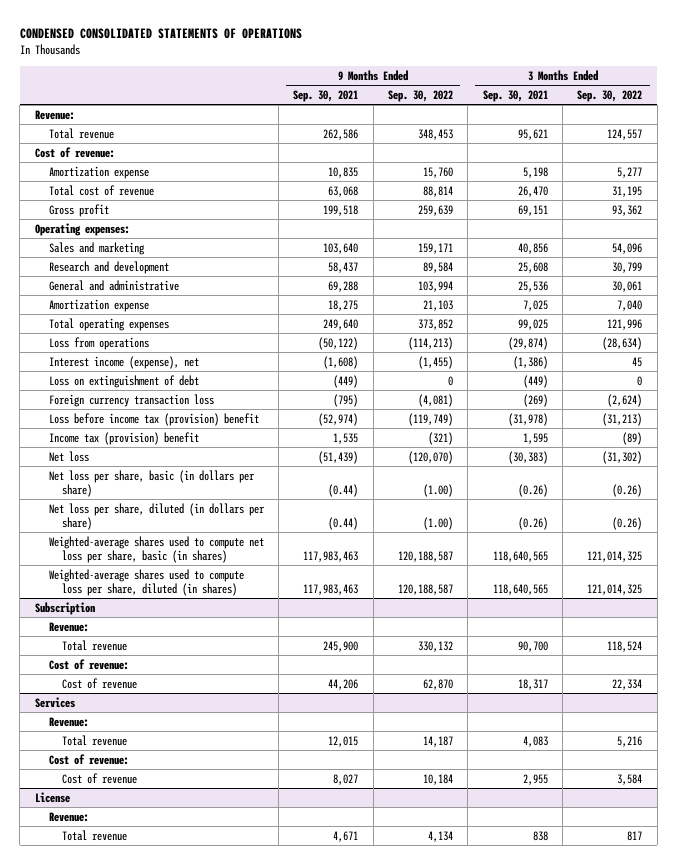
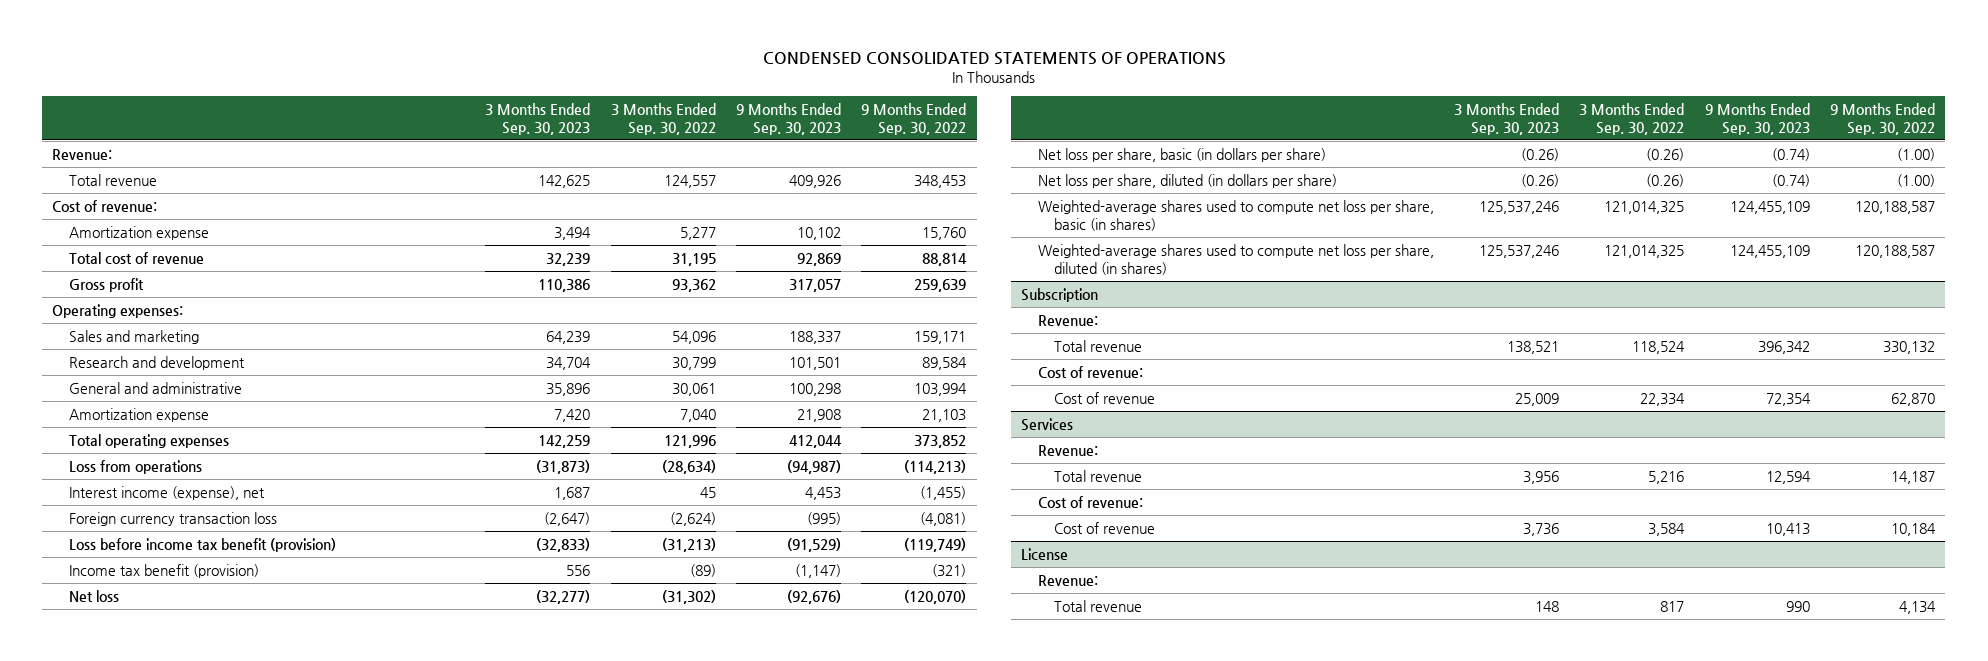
[293,89,359,102] Sep. 30, 2021 -> none
[482,89,548,102] Sep. 30, 2021 -> none
none -> [485,102,591,135] 3 Months Ended Sep. 30, 2023
none -> [735,102,841,135] 9 Months Ended Sep. 30, 2023
[48,374,199,388] Loss on extinguishment of debt -> none
[48,412,259,426] Loss before income tax (provision) benefit -> [68,538,336,553] Loss before income tax benefit (provision)
[48,431,199,445] Income tax (provision) benefit -> [68,564,259,579] Income tax benefit (provision)
[48,568,244,596] Weighted-average shares used to compute loss per share, diluted (in shares) -> [1037,244,1434,275] Weighted-average shares used to compute net loss per share, diluted (in shares)

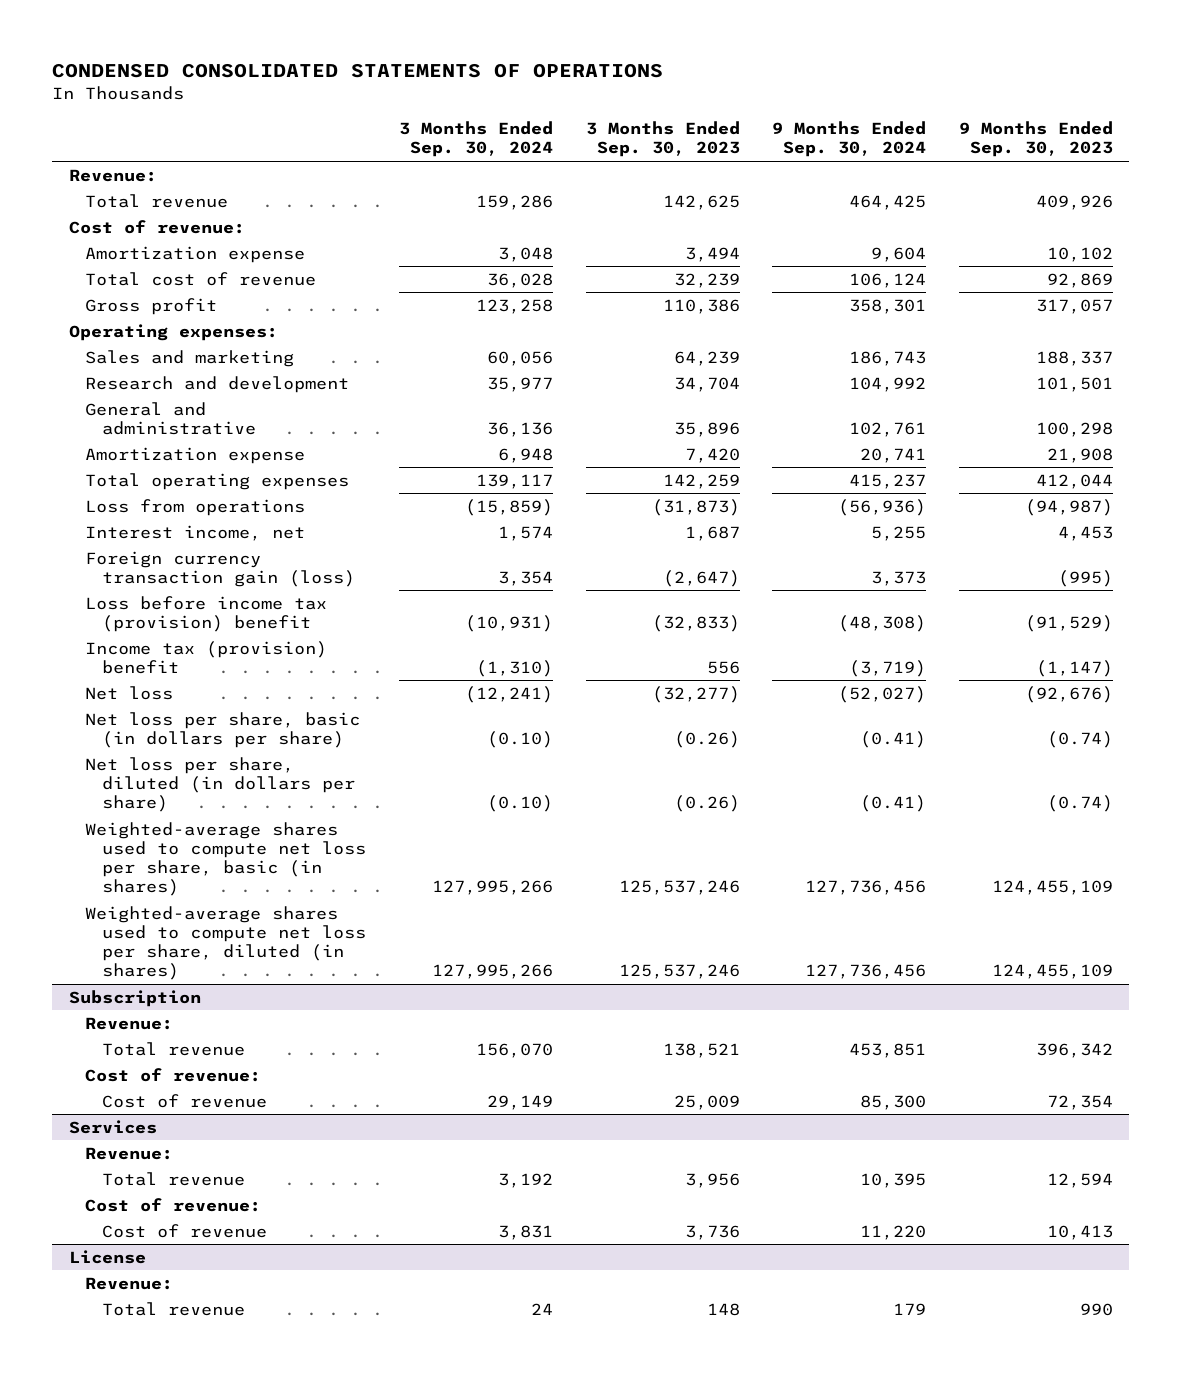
[610,102,716,135] 3 Months Ended Sep. 30, 2022 -> none
[861,102,967,135] 9 Months Ended Sep. 30, 2022 -> none
none -> [398,121,553,158] 3 Months Ended Sep. 30, 2024
none -> [772,121,927,158] 9 Months Ended Sep. 30, 2024
[68,486,265,501] Interest income (expense), net -> [85,524,306,541] Interest income, net
[68,512,277,527] Foreign currency transaction loss -> [85,550,356,587] Foreign currency transaction gain (loss)
[68,538,336,553] Loss before income tax benefit (provision) -> [85,595,328,632] Loss before income tax (provision) benefit
[68,564,259,579] Income tax benefit (provision) -> [85,640,328,674] Income tax (provision) benefit

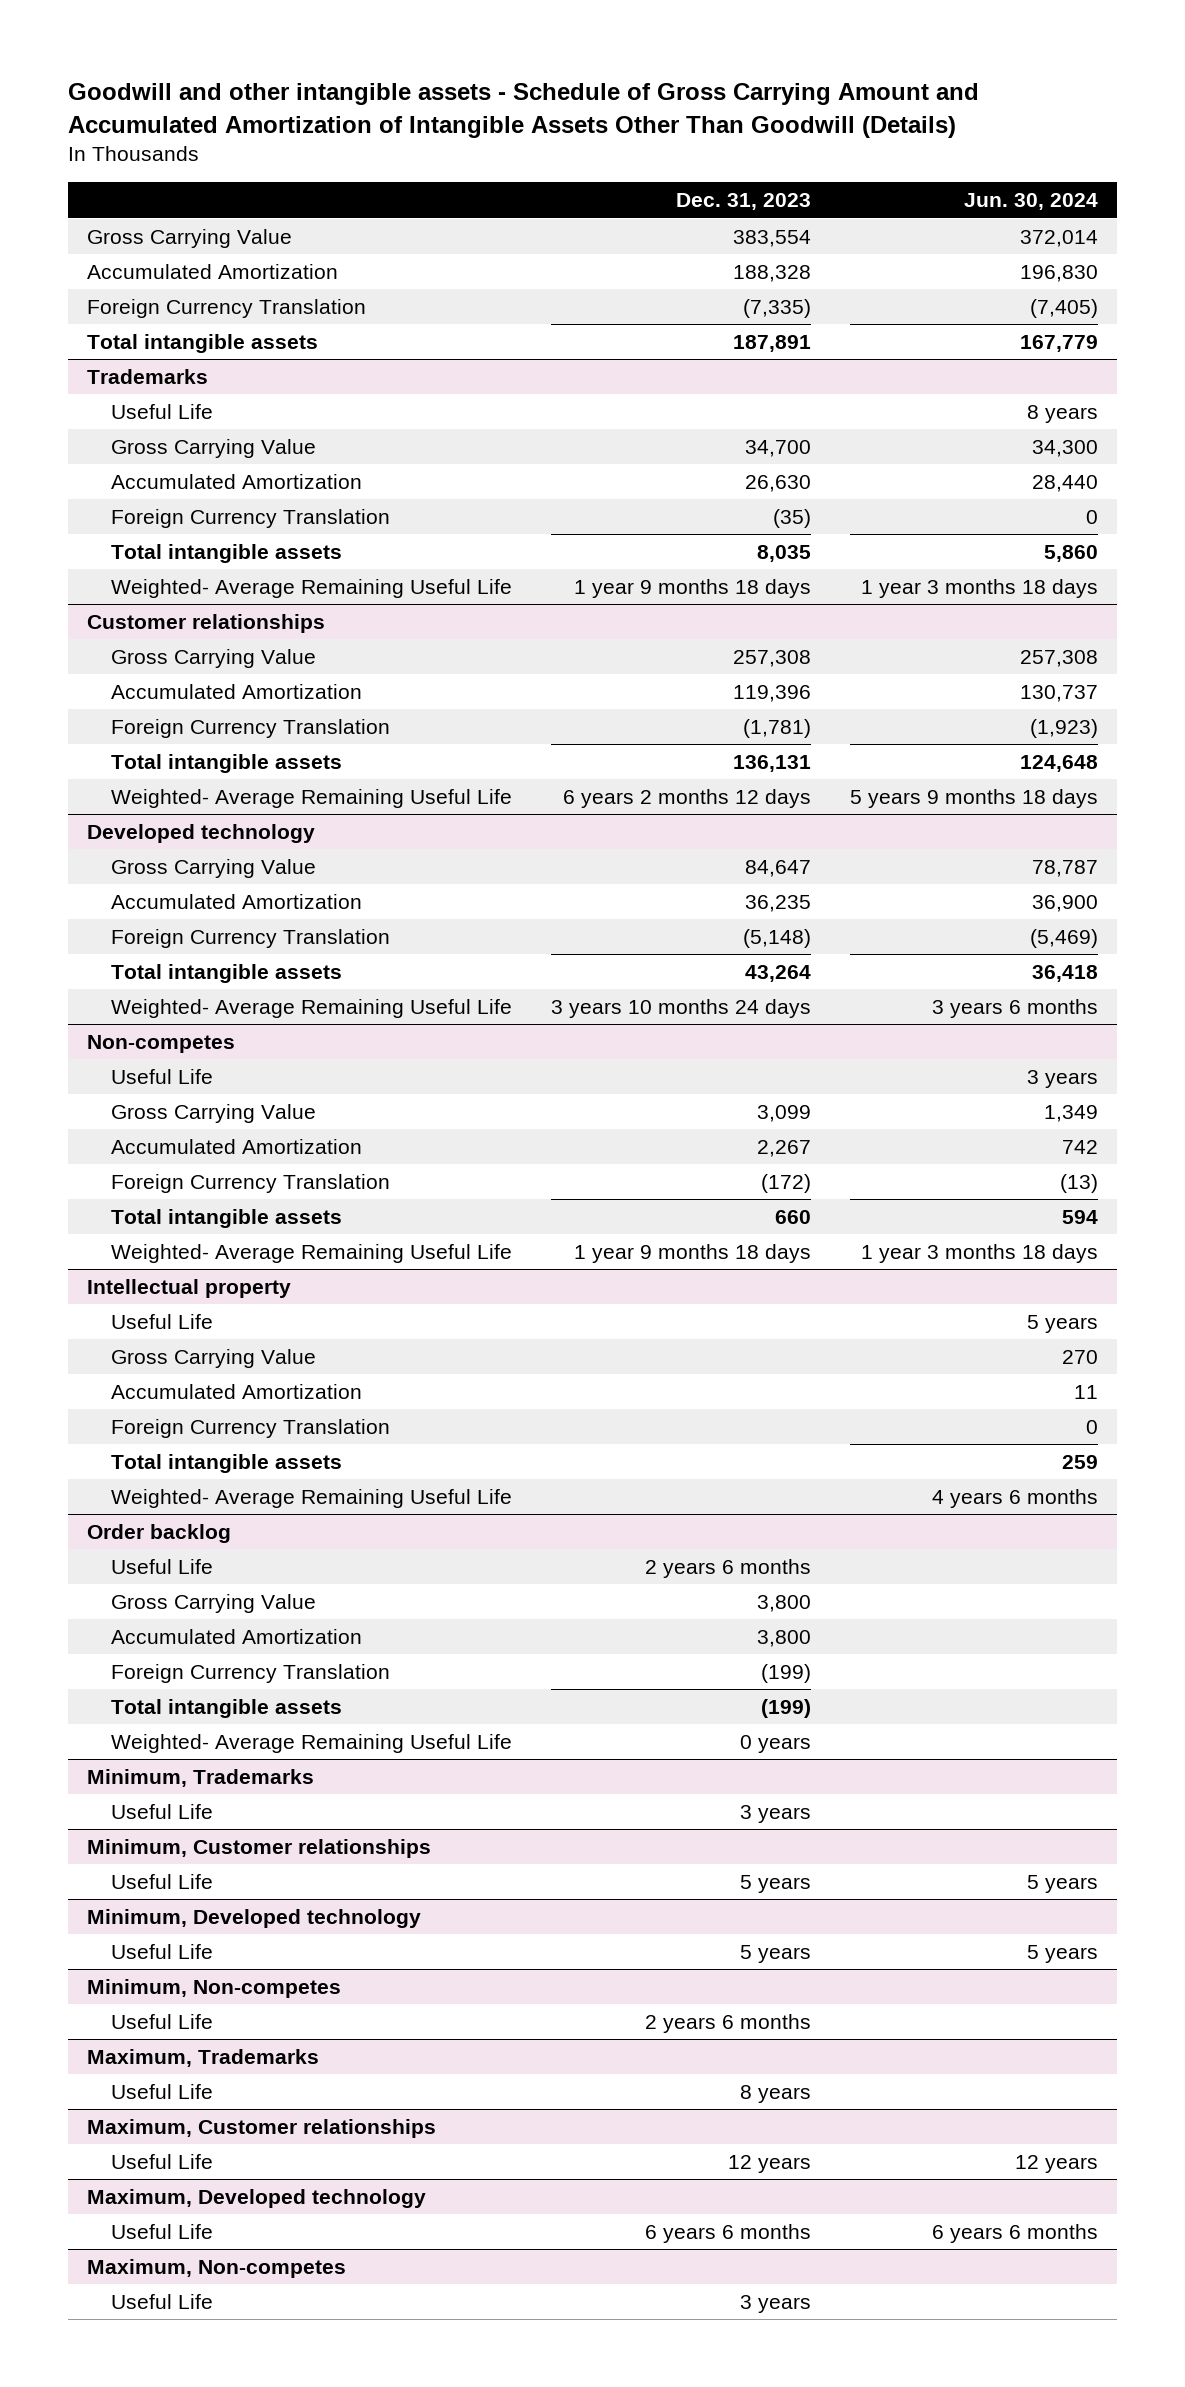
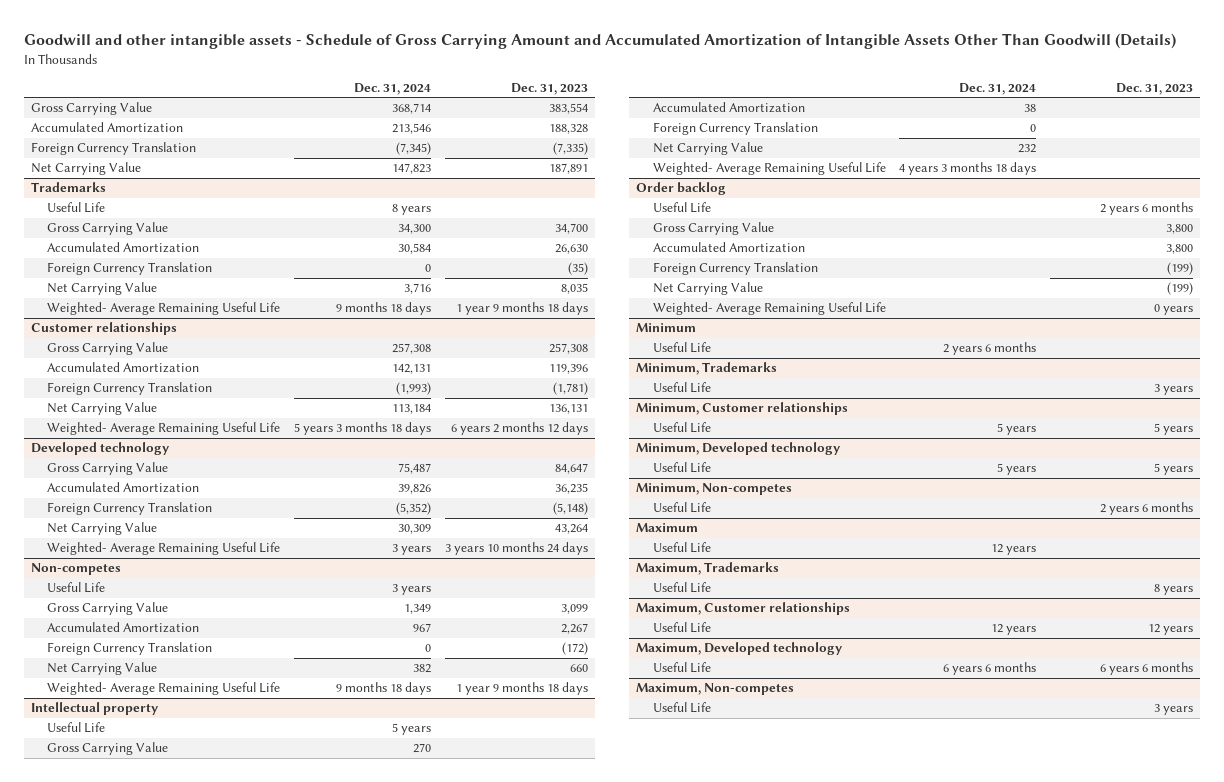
[963,193,1098,211] Jun. 30, 2024 -> none
none -> [354,82,432,95] Dec. 31, 2024
[87,333,319,353] Total intangible assets -> [30,162,141,176] Net Carrying Value
[111,543,343,563] Total intangible assets -> [47,282,158,296] Net Carrying Value
[111,753,343,773] Total intangible assets -> [47,402,158,416] Net Carrying Value
[111,963,343,983] Total intangible assets -> [47,522,158,536] Net Carrying Value
[111,1208,343,1228] Total intangible assets -> [47,662,158,676] Net Carrying Value
[111,1453,343,1473] Total intangible assets -> [652,142,763,156] Net Carrying Value
[111,1698,343,1718] Total intangible assets -> [652,282,763,296] Net Carrying Value
none -> [636,323,697,333] Minimum
none -> [652,342,711,354] Useful Life
none -> [636,523,699,533] Maximum
none -> [652,542,711,554] Useful Life

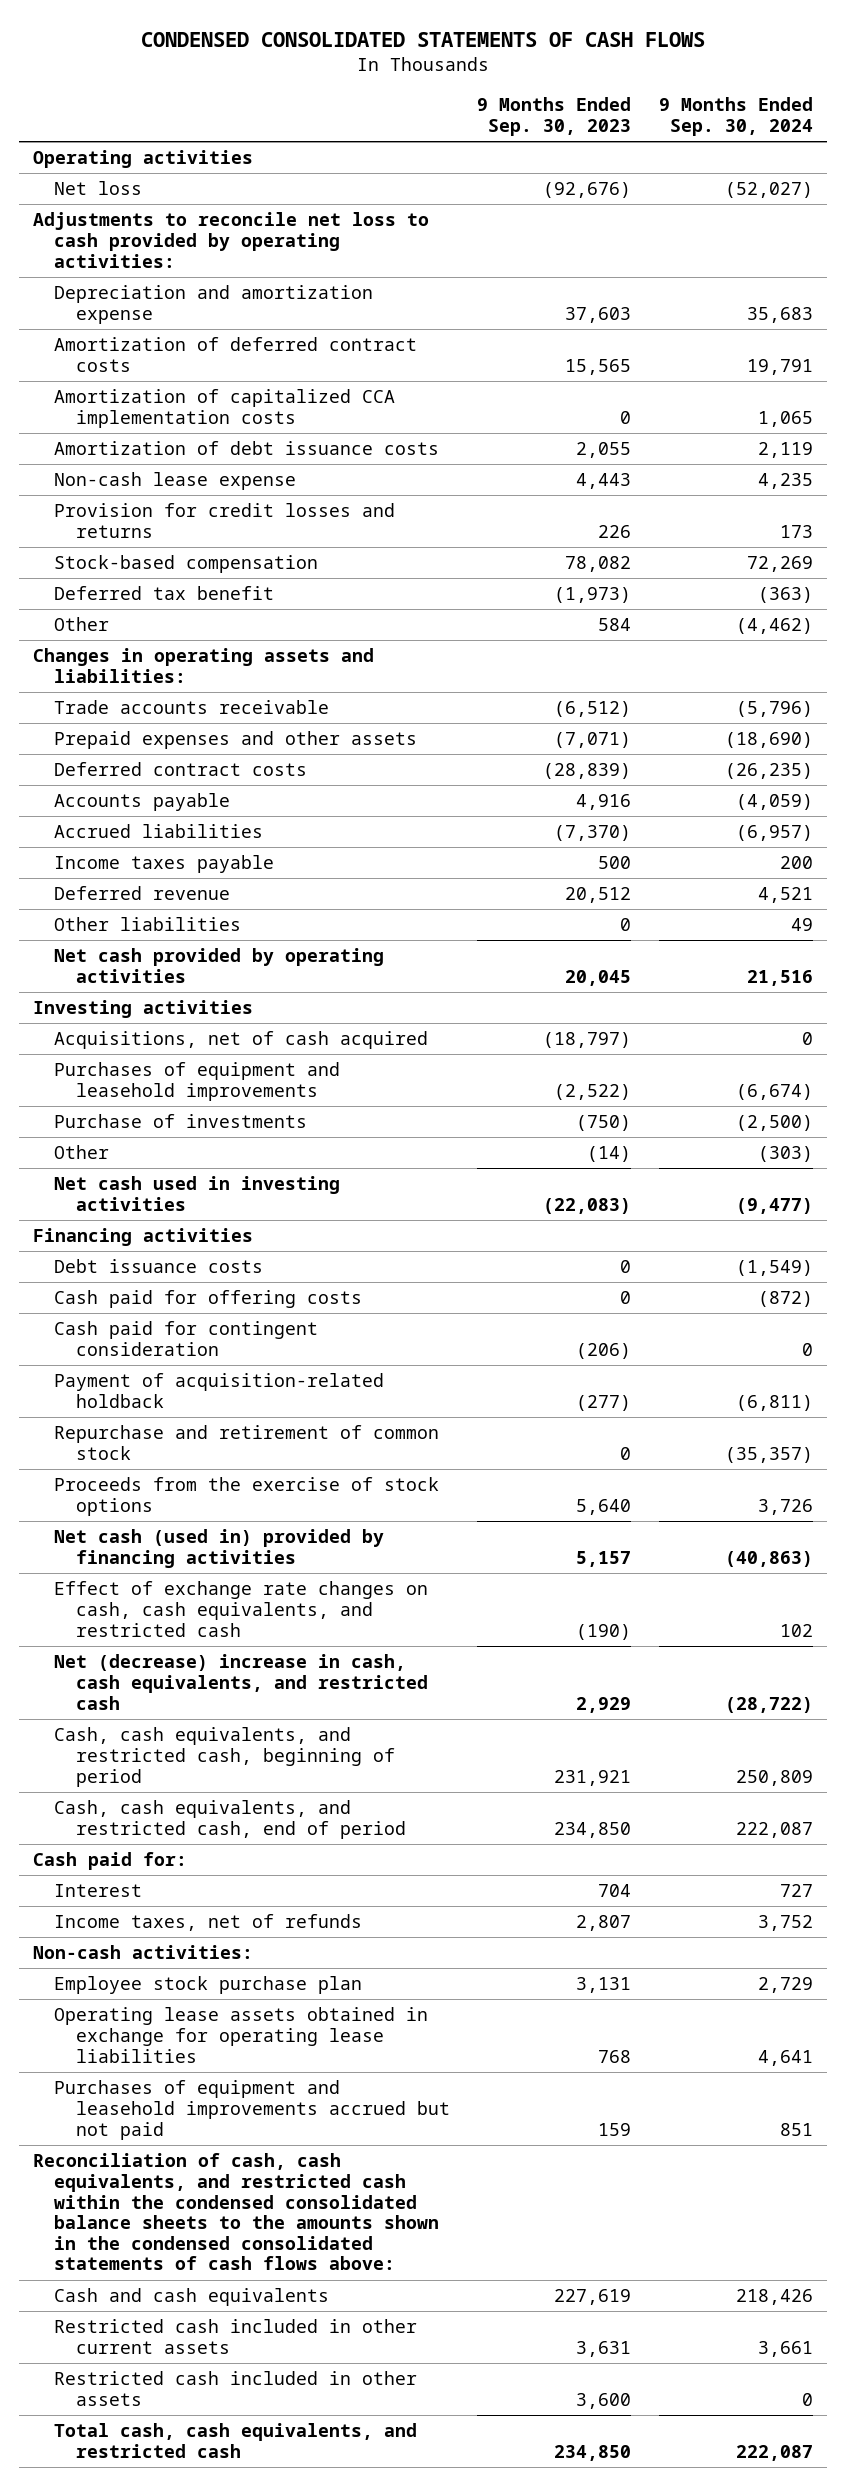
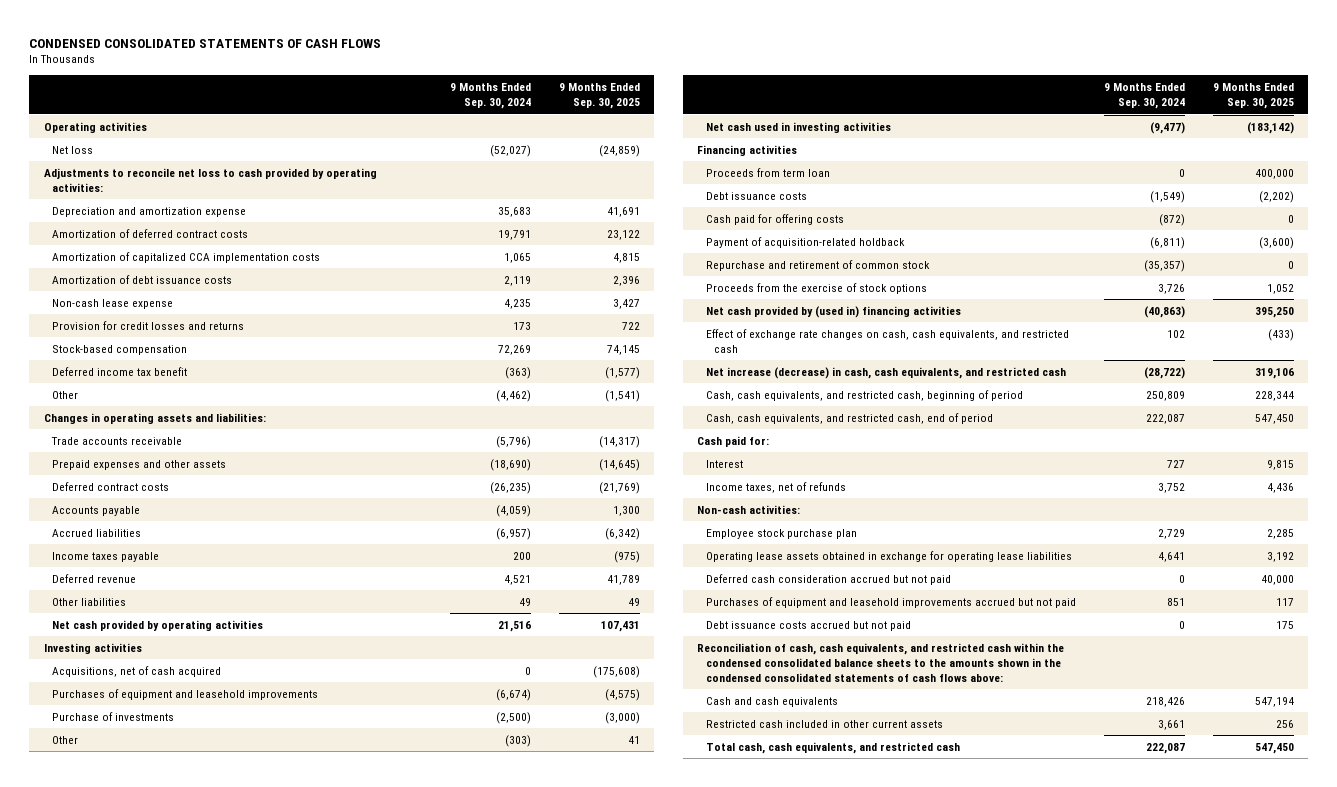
[477,97,632,136] 9 Months Ended Sep. 30, 2023 -> none
none -> [559,82,641,109] 9 Months Ended Sep. 30, 2025
[54,586,275,601] Deferred tax benefit -> [51,366,187,376] Deferred income tax benefit
none -> [705,167,830,177] Proceeds from term loan
[54,1321,319,1356] Cash paid for contingent consideration -> none
[54,1529,385,1568] Net cash (used in) provided by financing activities -> [705,305,961,318] Net cash provided by (used in) financing activities
[54,1654,428,1710] Net (decrease) increase in cash, cash equivalents, and restricted cash -> [705,366,1066,379] Net increase (decrease) in cash, cash equivalents, and restricted cash
none -> [705,573,951,585] Deferred cash consideration accrued but not paid
none -> [705,620,911,631] Debt issuance costs accrued but not paid
[54,2371,418,2406] Restricted cash included in other assets -> none

